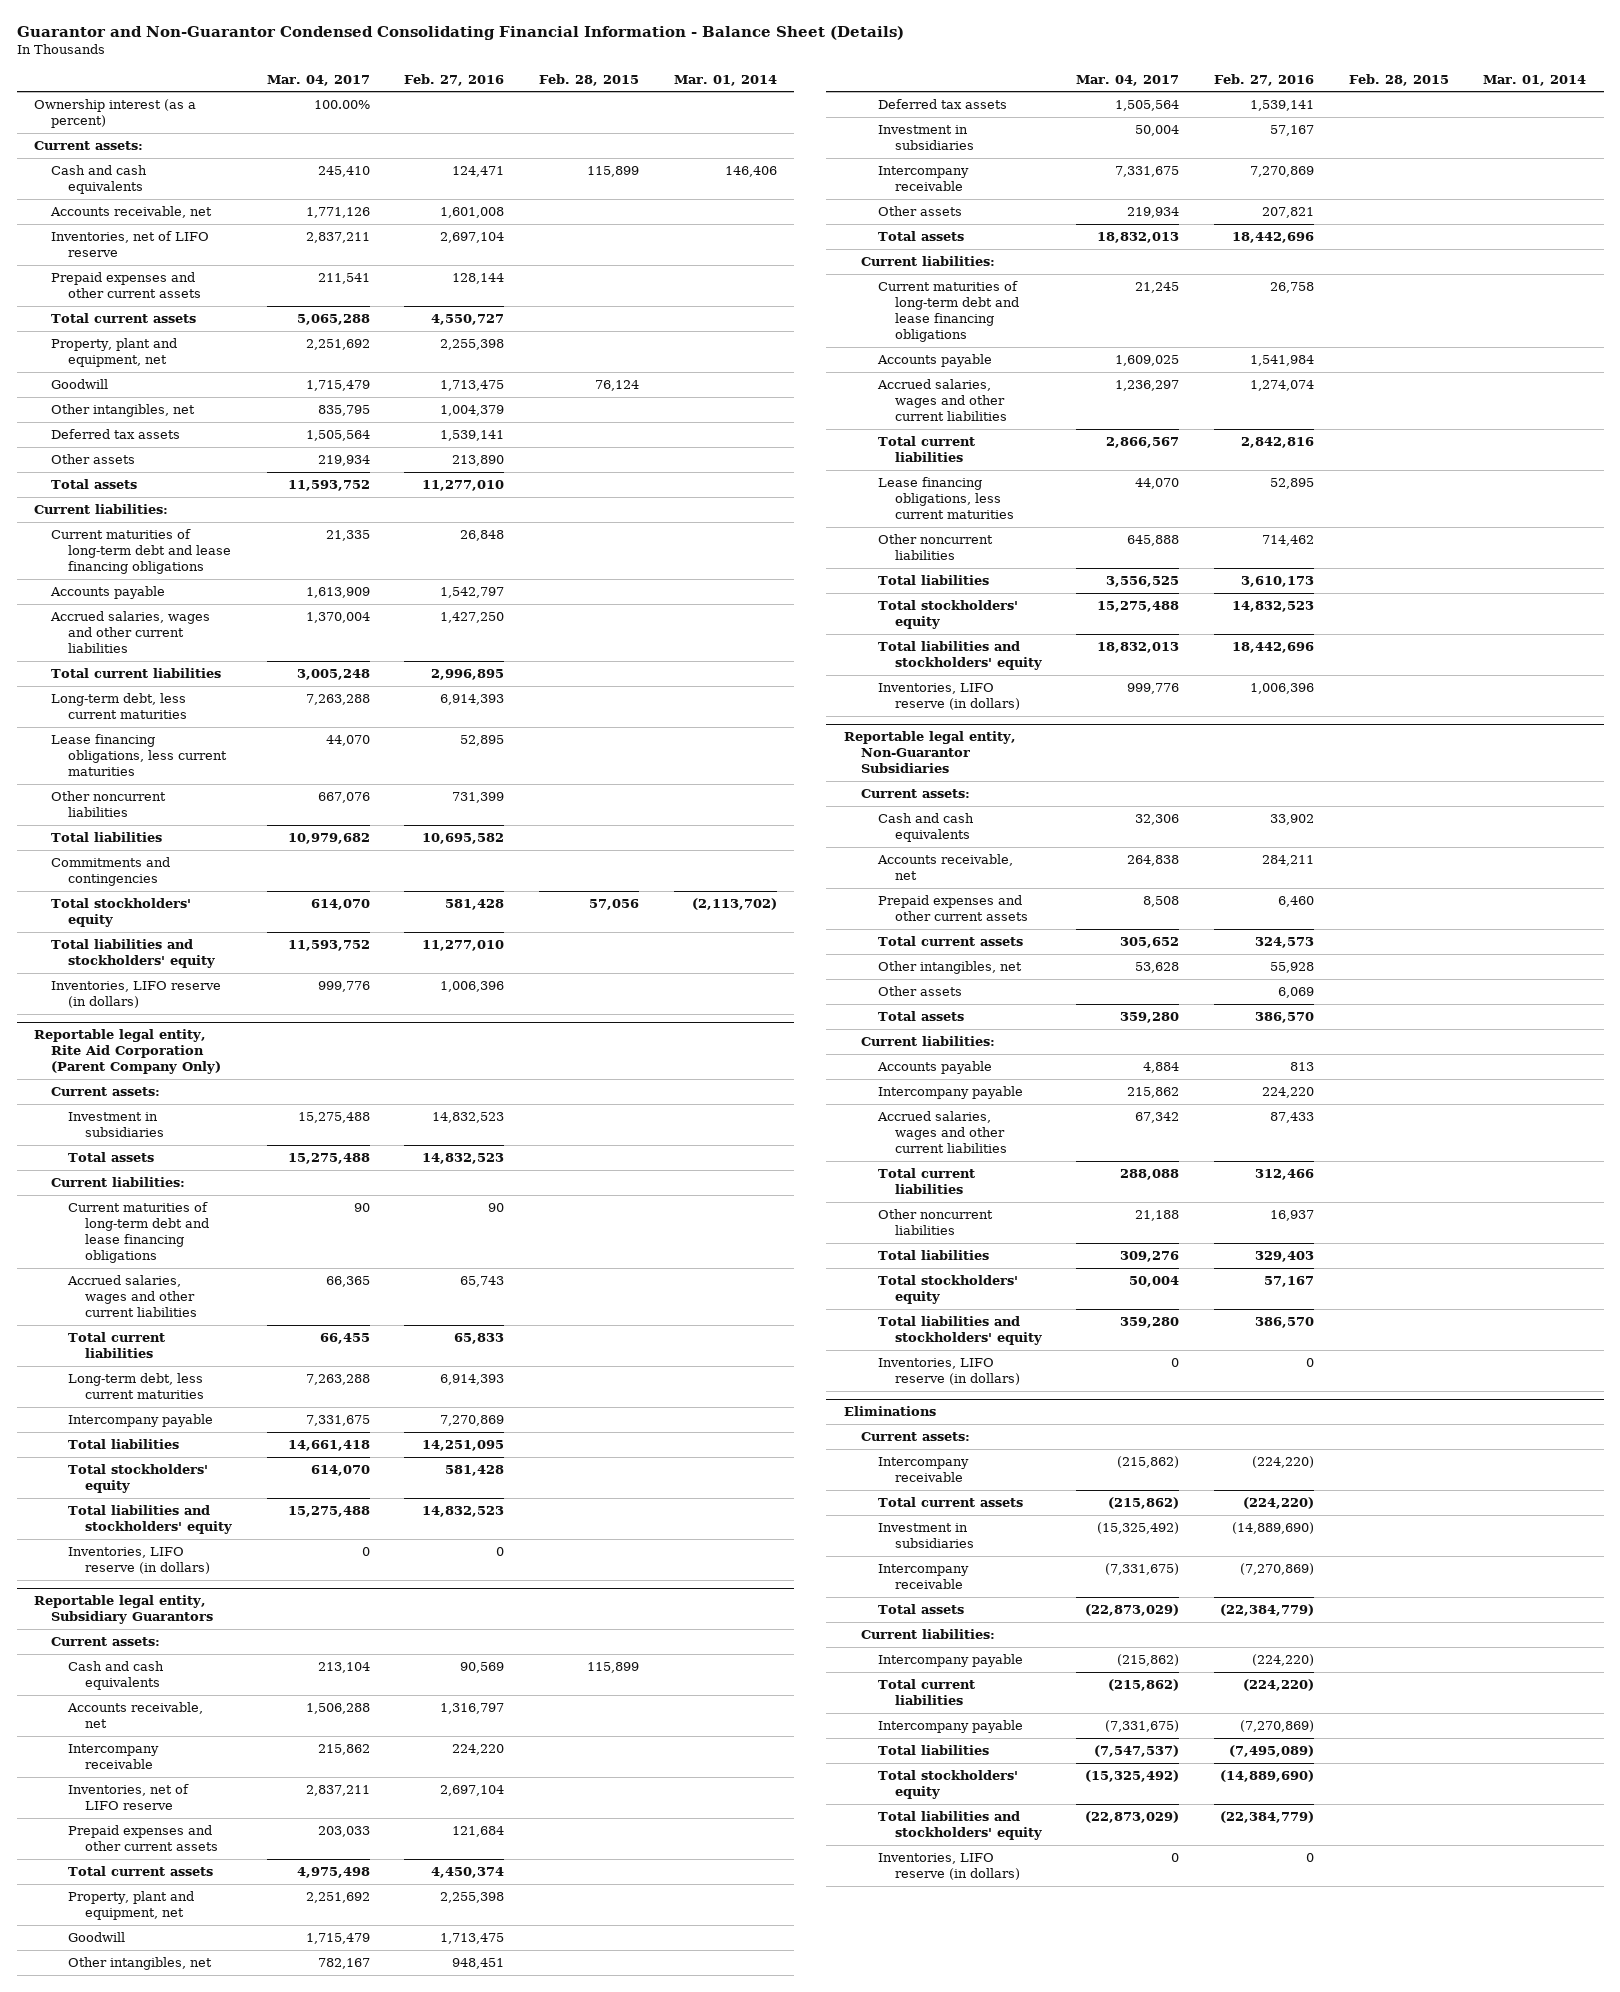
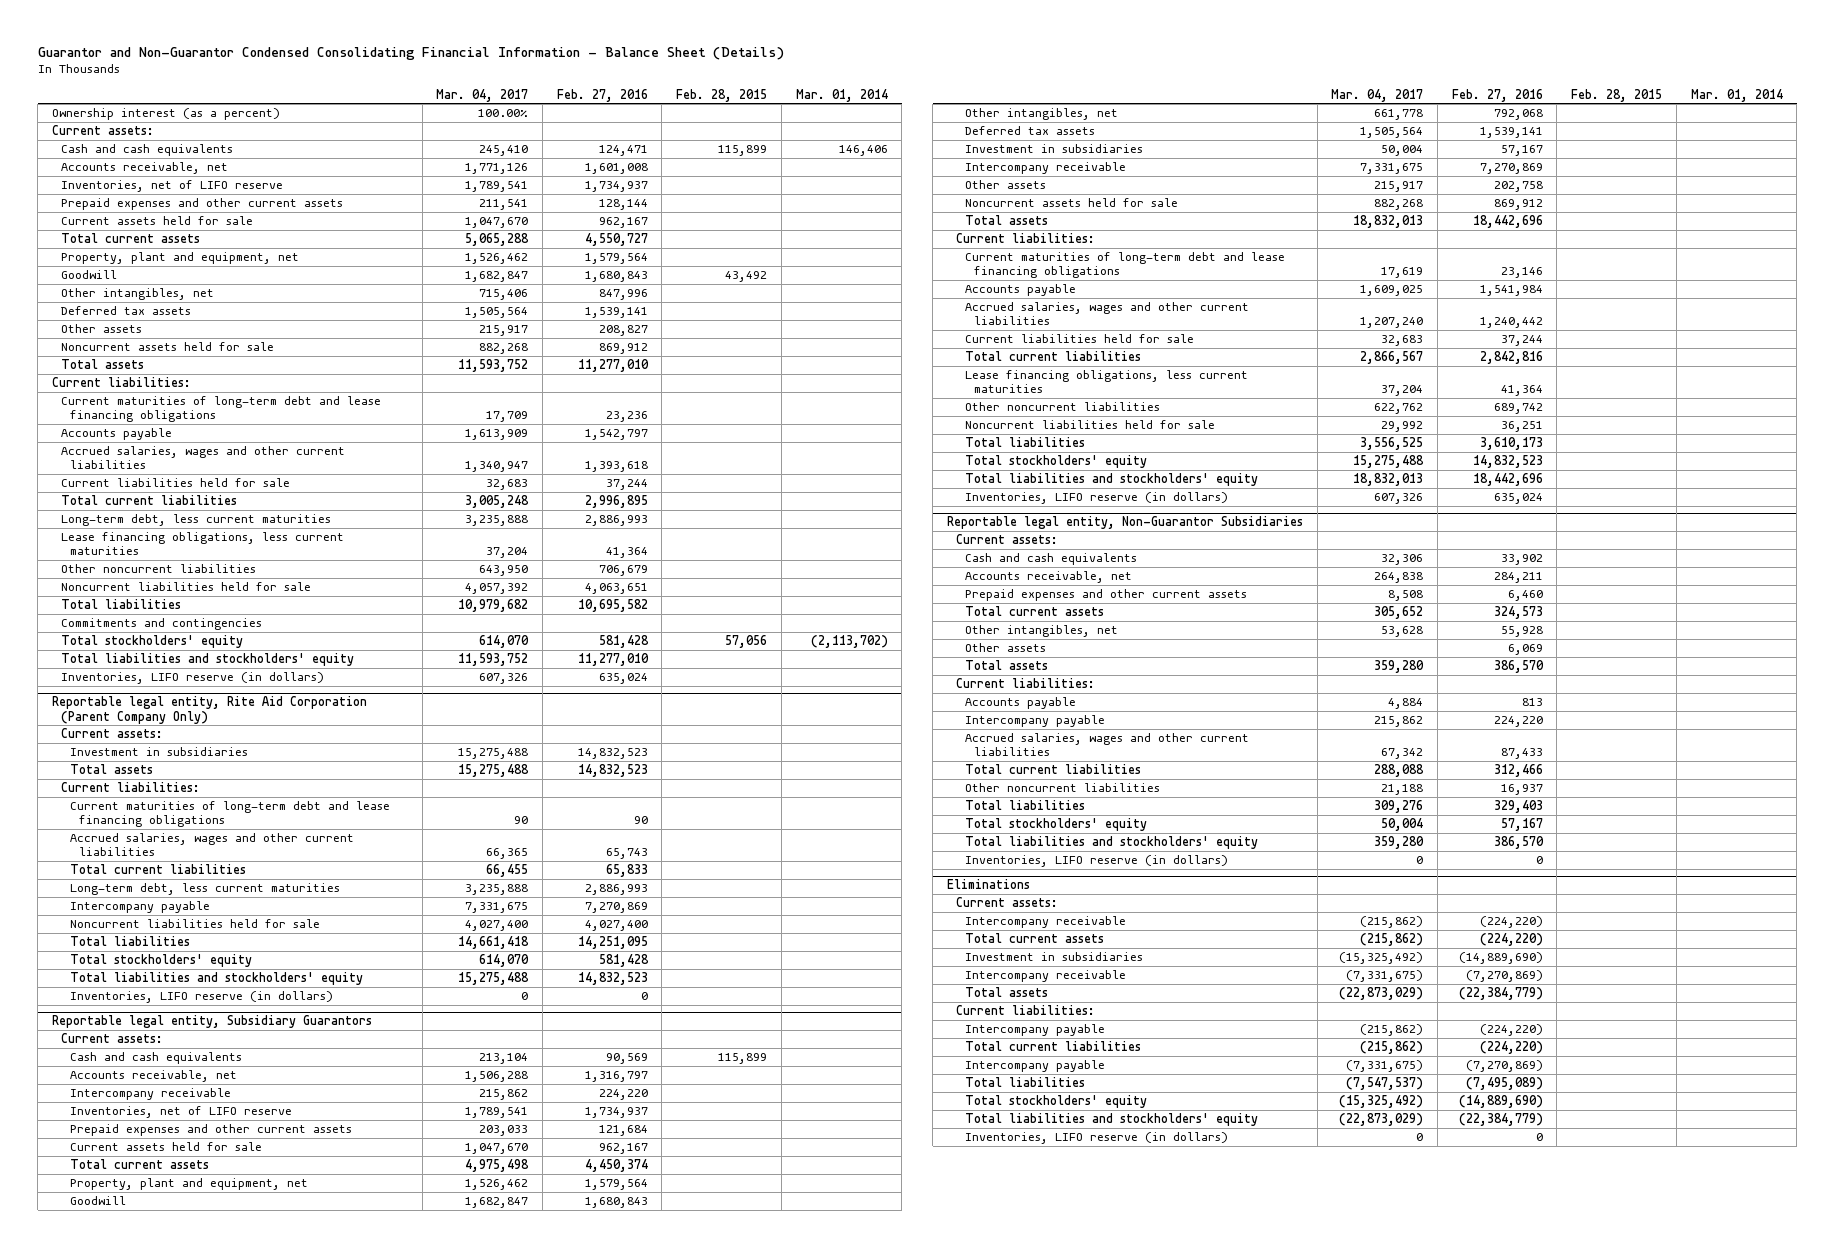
[305,231,370,243] 2,837,211 -> [465,181,529,193] 1,789,541
[440,231,505,243] 2,697,104 -> [584,181,648,193] 1,734,937
none -> [60,216,253,226] Current assets held for sale
[305,338,370,350] 2,251,692 -> [465,253,529,265] 1,526,462
[440,338,505,350] 2,255,398 -> [584,253,648,265] 1,579,564
[305,379,370,391] 1,715,479 -> [465,271,529,283] 1,682,847
[440,379,505,391] 1,713,475 -> [584,271,648,283] 1,680,843
[595,379,640,391] 76,124 -> [725,271,768,283] 43,492
[317,404,370,416] 835,795 -> [479,289,529,301] 715,406
[440,404,505,416] 1,004,379 -> [598,289,648,301] 847,996
[317,454,370,466] 219,934 -> [479,325,529,337] 215,917
[452,454,505,466] 213,890 -> [598,325,648,337] 208,827
none -> [60,342,274,352] Noncurrent assets held for sale
[325,529,370,541] 21,335 -> [486,411,529,423] 17,709
[460,529,505,541] 26,848 -> [605,411,648,423] 23,236
[305,611,370,623] 1,370,004 -> [465,461,529,473] 1,340,947
[440,611,505,623] 1,427,250 -> [584,461,648,473] 1,393,618
none -> [60,478,290,488] Current liabilities held for sale
[305,693,370,705] 7,263,288 -> [465,515,529,527] 3,235,888
[440,693,505,705] 6,914,393 -> [584,515,648,527] 2,886,993
[325,734,370,746] 44,070 -> [486,547,529,559] 37,204
[460,734,505,746] 52,895 -> [605,547,648,559] 41,364
[317,791,370,803] 667,076 -> [479,565,529,577] 643,950
[452,791,505,803] 731,399 -> [598,565,648,577] 706,679
none -> [60,582,311,592] Noncurrent liabilities held for sale
[317,980,370,992] 999,776 -> [479,673,529,685] 607,326
[440,980,505,992] 1,006,396 -> [598,673,648,685] 635,024
[305,1373,370,1385] 7,263,288 -> [465,884,529,896] 3,235,888
[440,1373,505,1385] 6,914,393 -> [584,884,648,896] 2,886,993
none -> [69,919,320,929] Noncurrent liabilities held for sale
[305,1784,370,1796] 2,837,211 -> [465,1107,529,1119] 1,789,541
[440,1784,505,1796] 2,697,104 -> [584,1107,648,1119] 1,734,937
none -> [69,1142,262,1152] Current assets held for sale
[305,1891,370,1903] 2,251,692 -> [465,1179,529,1191] 1,526,462
[440,1891,505,1903] 2,255,398 -> [584,1179,648,1191] 1,579,564
[305,1932,370,1944] 1,715,479 -> [465,1197,529,1209] 1,682,847
[440,1932,505,1944] 1,713,475 -> [584,1197,648,1209] 1,680,843
[317,1957,370,1969] 782,167 -> [1374,109,1424,121] 661,778
[452,1957,505,1969] 948,451 -> [1493,109,1543,121] 792,068
[1127,206,1180,218] 219,934 -> [1374,181,1424,193] 215,917
[1262,206,1315,218] 207,821 -> [1493,181,1543,193] 202,758
none -> [964,198,1178,208] Noncurrent assets held for sale
[1135,281,1180,293] 21,245 -> [1381,267,1424,279] 17,619
[1270,281,1315,293] 26,758 -> [1500,267,1543,279] 23,146
[1115,379,1180,391] 1,236,297 -> [1360,317,1424,329] 1,207,240
[1250,379,1315,391] 1,274,074 -> [1479,317,1543,329] 1,240,442
none -> [964,334,1194,344] Current liabilities held for sale
[1135,477,1180,489] 44,070 -> [1381,385,1424,397] 37,204
[1270,477,1315,489] 52,895 -> [1500,385,1543,397] 41,364
[1127,534,1180,546] 645,888 -> [1374,403,1424,415] 622,762
[1262,534,1315,546] 714,462 -> [1493,403,1543,415] 689,742
none -> [964,420,1215,430] Noncurrent liabilities held for sale
[1127,682,1180,694] 999,776 -> [1374,493,1424,505] 607,326
[1250,682,1315,694] 1,006,396 -> [1493,493,1543,505] 635,024

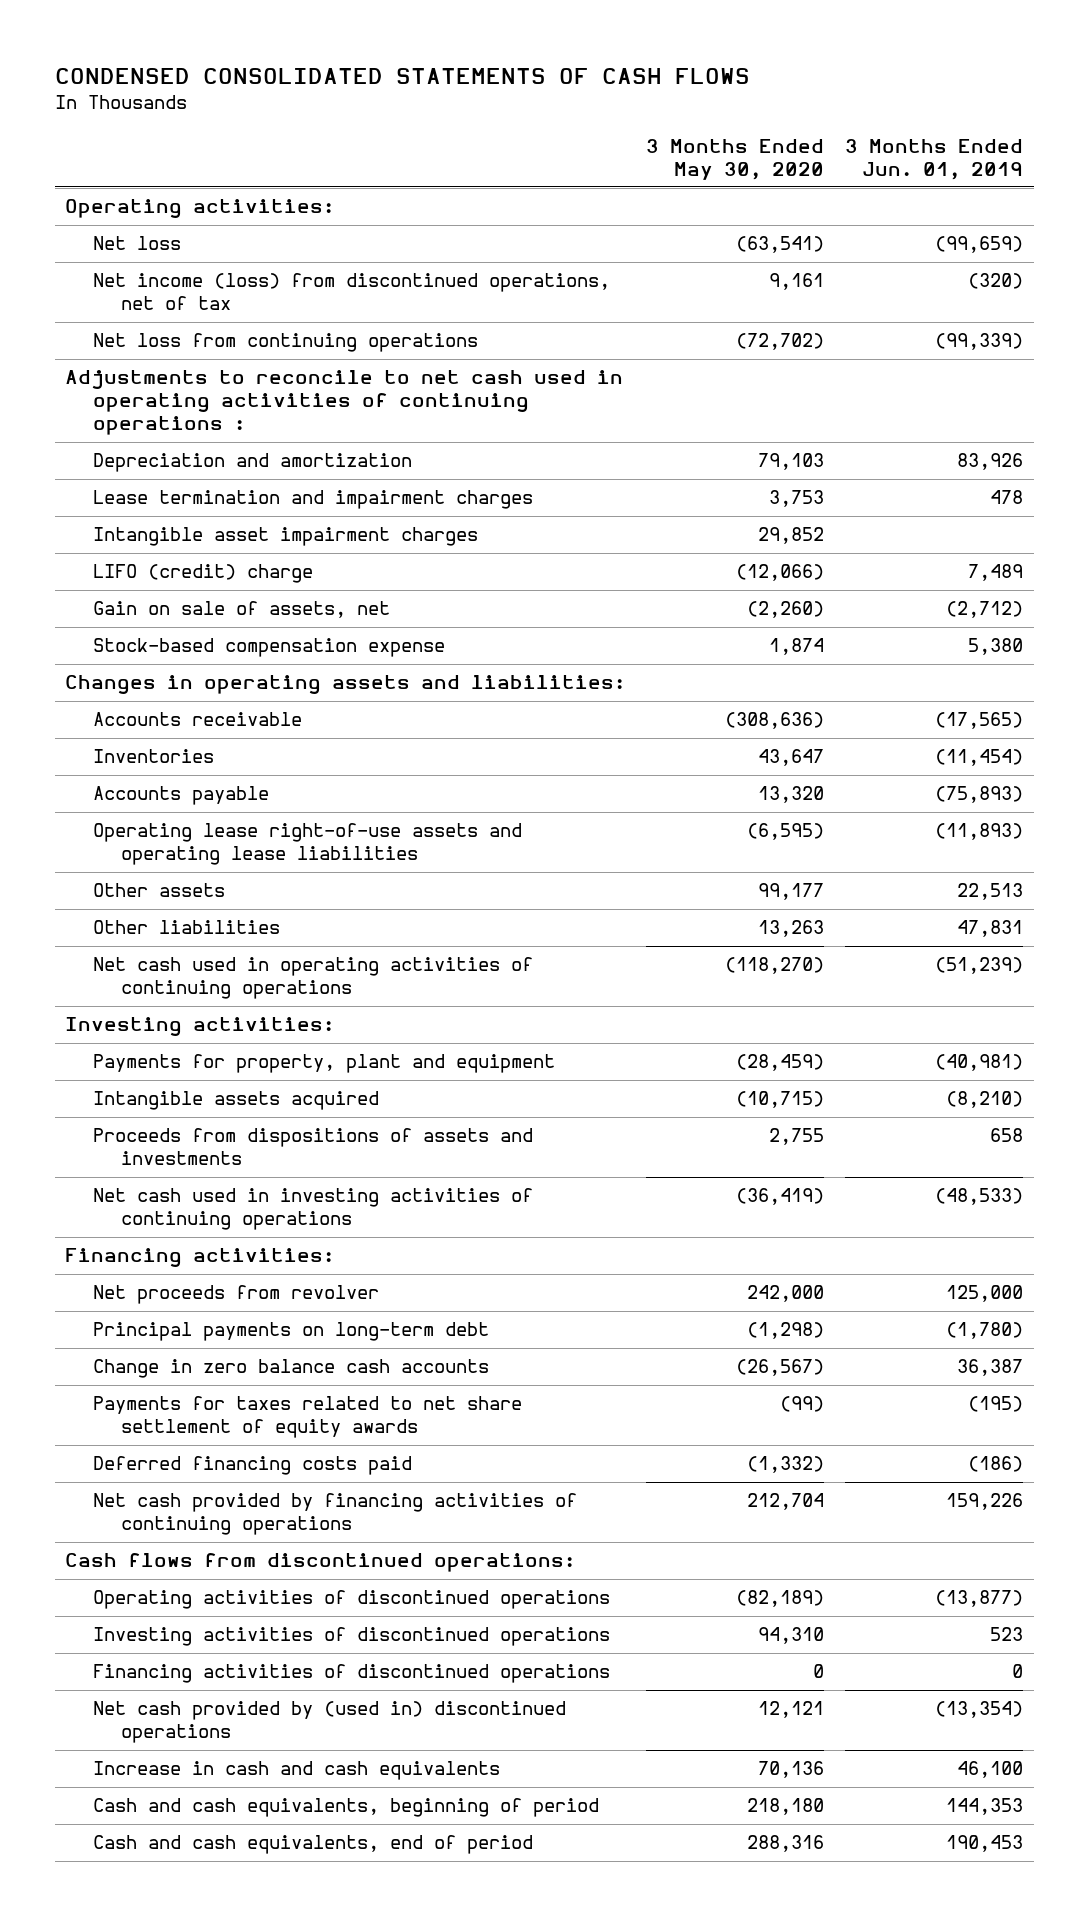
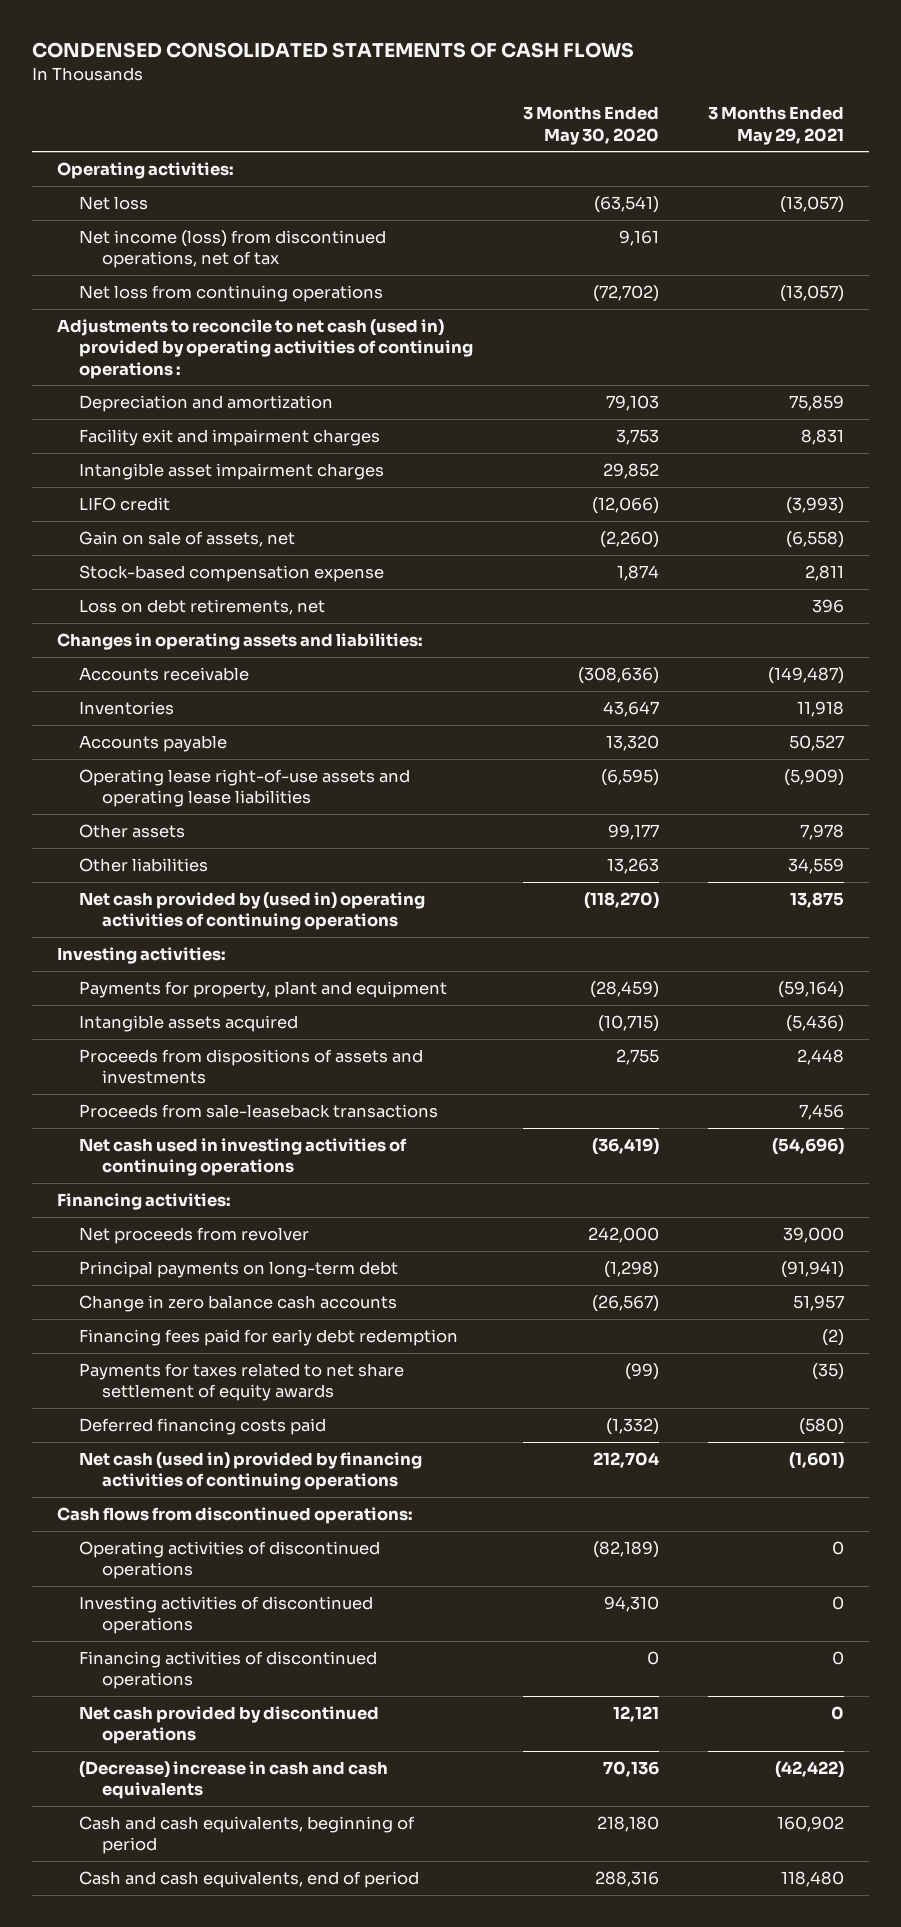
[845,138,1024,180] 3 Months Ended Jun. 01, 2019 -> none
none -> [708,106,845,145] 3 Months Ended May 29, 2021
[65,370,624,436] Adjustments to reconcile to net cash used in operating activities of continuing operations : -> [56,318,474,379] Adjustments to reconcile to net cash (used in) provided by operating activities of continuing operations :
[93,490,534,510] Lease termination and impairment charges -> [79,428,381,446] Facility exit and impairment charges
[93,564,314,584] LIFO (credit) charge -> [79,496,171,511] LIFO credit
none -> [79,598,326,615] Loss on debt retirements, net
[93,957,534,1000] Net cash used in operating activities of continuing operations -> [79,891,426,931] Net cash provided by (used in) operating activities of continuing operations
none -> [79,1103,439,1118] Proceeds from sale-leaseback transactions
none -> [79,1328,459,1346] Financing fees paid for early debt redemption
[93,1493,578,1536] Net cash provided by financing activities of continuing operations -> [79,1451,423,1491] Net cash (used in) provided by financing activities of continuing operations
[93,1701,567,1744] Net cash provided by (used in) discontinued operations -> [79,1705,380,1745] Net cash provided by discontinued operations
[93,1761,501,1781] Increase in cash and cash equivalents -> [79,1760,389,1800] (Decrease) increase in cash and cash equivalents

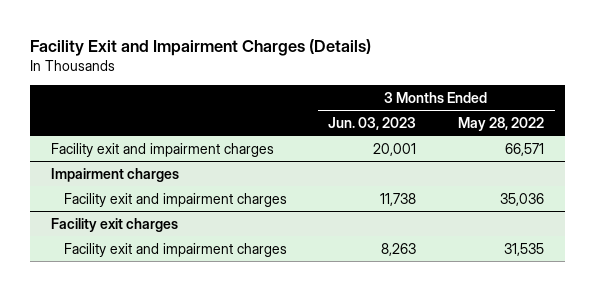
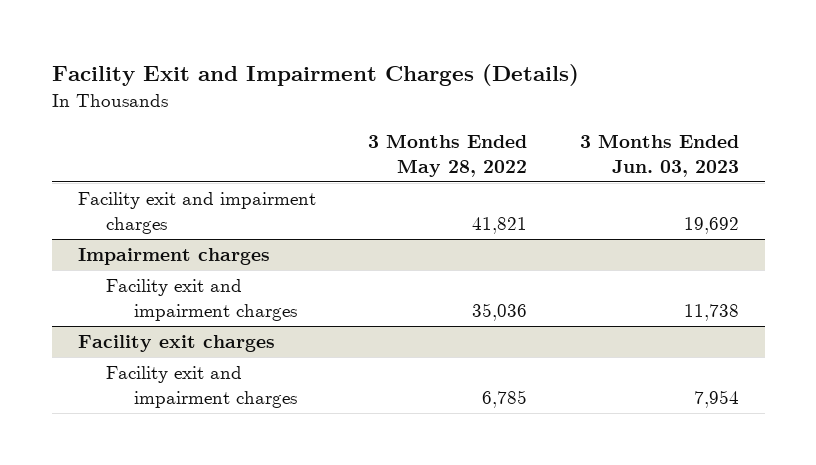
[373,142,417,156] 20,001 -> [683,216,739,234] 19,692
[505,142,545,156] 66,571 -> [472,216,528,234] 41,821
[381,242,417,256] 8,263 -> [693,389,739,408] 7,954
[504,242,545,256] 31,535 -> [482,389,528,408] 6,785

